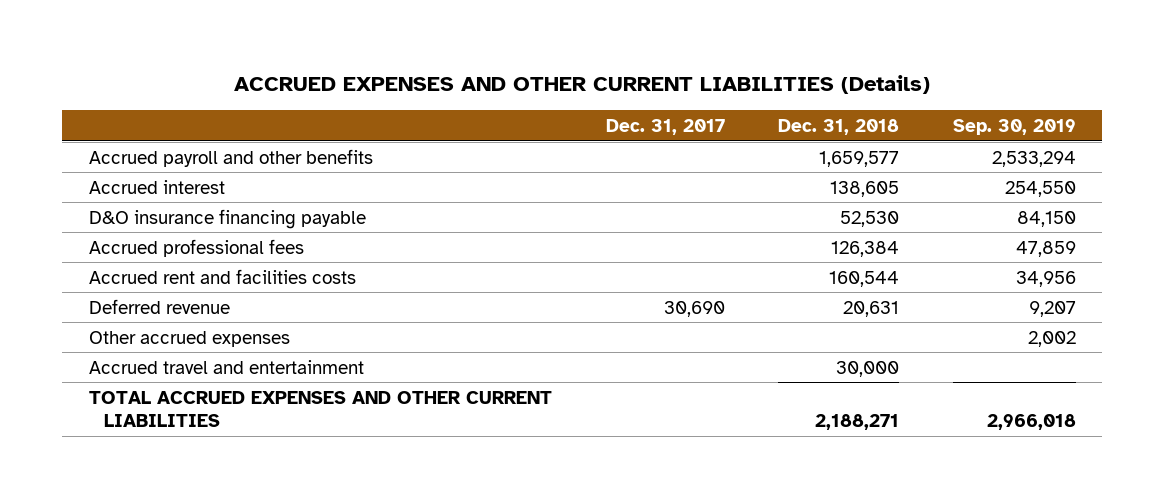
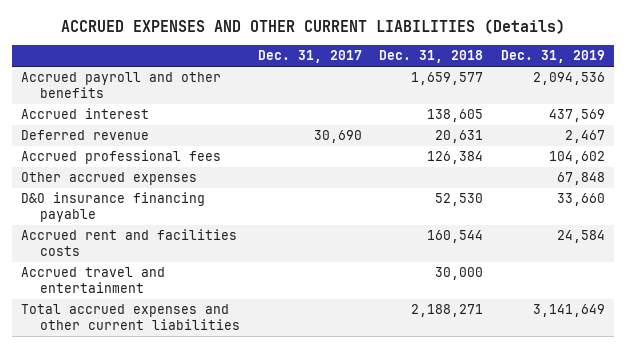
[952,118,1076,135] Sep. 30, 2019 -> none
none -> [501,50,606,64] Dec. 31, 2019
[89,238,305,257] Accrued professional fees -> [20,150,221,165] Accrued professional fees
[89,208,367,229] D&O insurance financing payable -> [20,192,205,223] D&O insurance financing payable
[89,268,357,284] Accrued rent and facilities costs -> [20,229,237,257] Accrued rent and facilities costs
[89,390,553,427] TOTAL ACCRUED EXPENSES AND OTHER CURRENT LIABILITIES -> [20,304,240,331] Total accrued expenses and other current liabilities

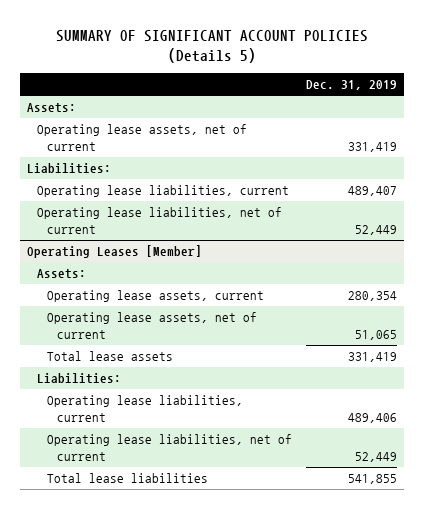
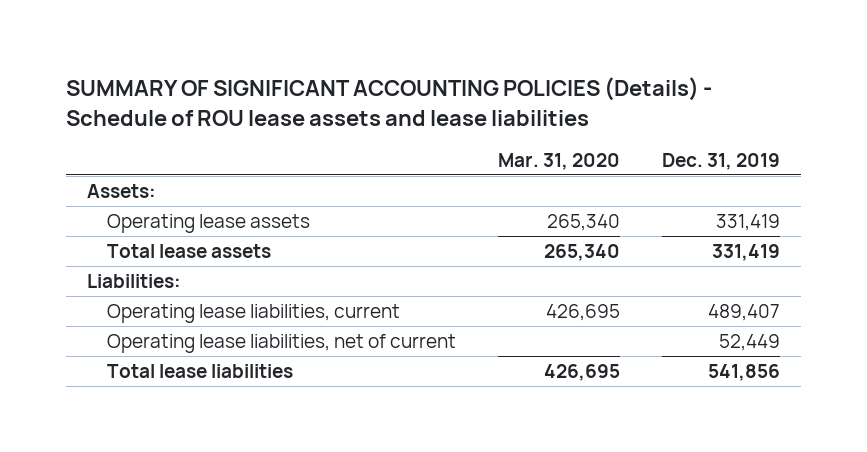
[55,30,368,64] SUMMARY OF SIGNIFICANT ACCOUNT POLICIES (Details 5) -> [66,76,713,126] SUMMARY OF SIGNIFICANT ACCOUNTING POLICIES (Details) - Schedule of ROU lease assets and lease liabilities
none -> [498,152,621,170] Mar. 31, 2020
[26,162,111,174] Liabilities: -> none
[36,206,282,234] Operating lease liabilities, net of current -> none
[26,244,202,258] Operating Leases [Member] -> none
[36,268,86,279] Assets: -> none
[47,289,265,302] Operating lease assets, current -> none
[47,311,258,339] Operating lease assets, net of current -> none
[36,123,247,151] Operating lease assets, net of current -> [107,213,311,233] Operating lease assets
[47,394,244,422] Operating lease liabilities, current -> none
[36,184,289,197] Operating lease liabilities, current -> [107,303,401,323] Operating lease liabilities, current
[347,473,397,484] 541,855 -> [708,363,781,381] 541,856

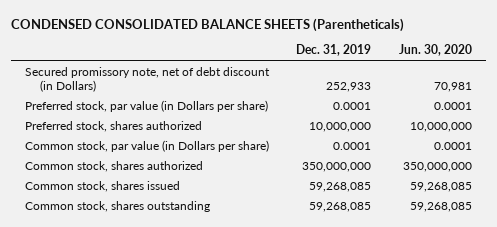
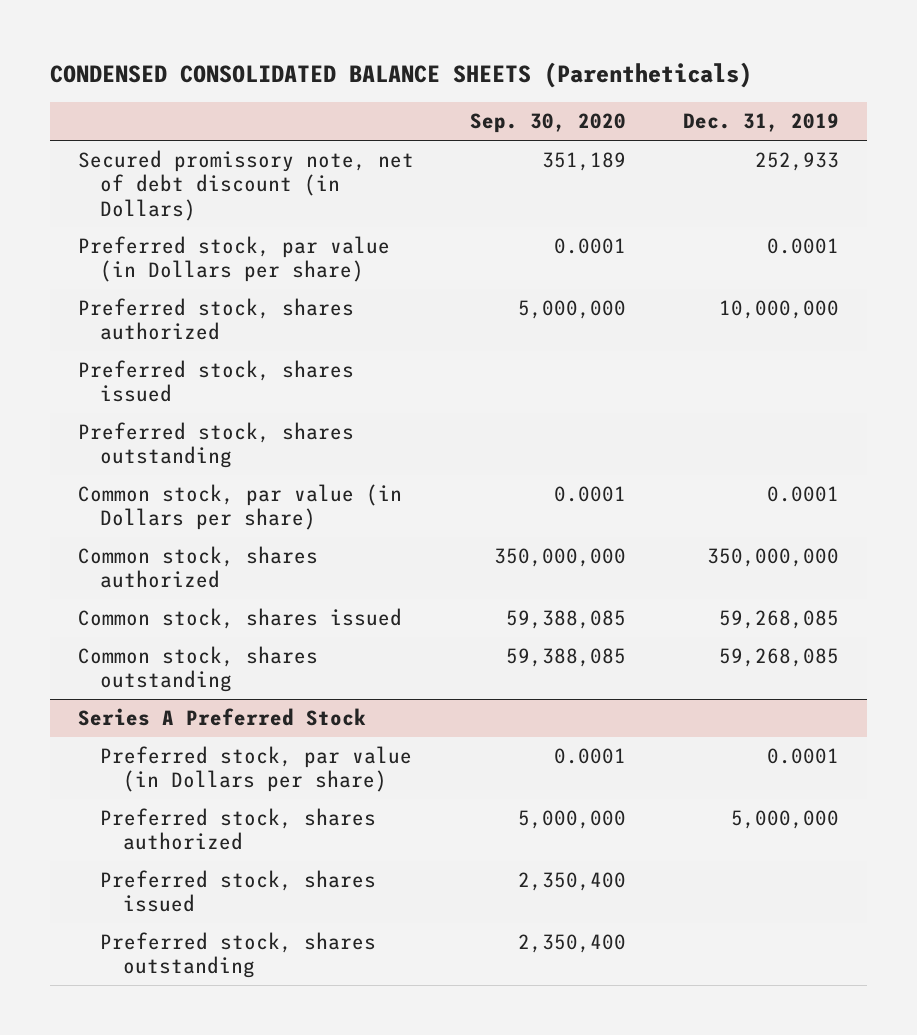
[398,44,472,57] Jun. 30, 2020 -> none
none -> [470,113,627,134] Sep. 30, 2020
none -> [78,360,355,403] Preferred stock, shares issued
none -> [78,422,355,469] Preferred stock, shares outstanding
none -> [78,708,367,727] Series A Preferred Stock
none -> [100,746,413,793] Preferred stock, par value (in Dollars per share)
none -> [100,808,377,851] Preferred stock, shares authorized
none -> [100,870,377,913] Preferred stock, shares issued
none -> [100,932,377,979] Preferred stock, shares outstanding

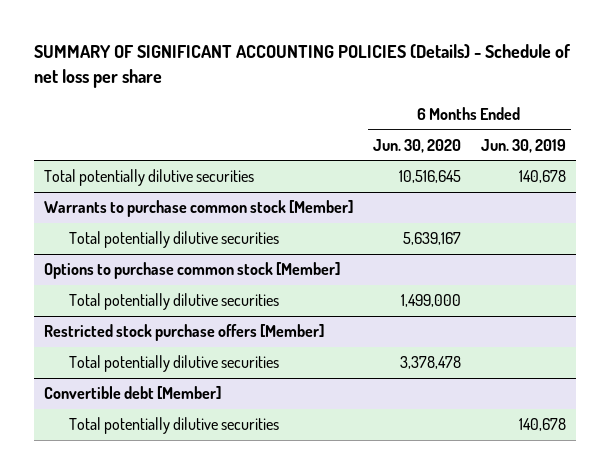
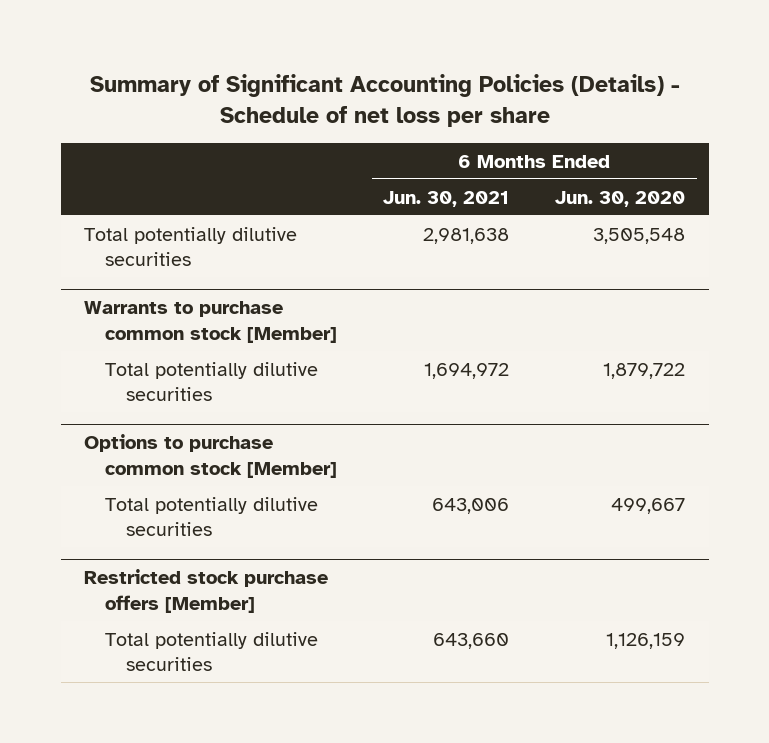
[33,44,571,88] SUMMARY OF SIGNIFICANT ACCOUNTING POLICIES (Details) - Schedule of net loss per share -> [89,73,680,128] Summary of Significant Accounting Policies (Details) - Schedule of net loss per share
[480,138,566,153] Jun. 30, 2019 -> none
none -> [383,190,510,207] Jun. 30, 2021
[398,170,461,184] 10,516,645 -> [593,227,686,244] 3,505,548
[402,232,461,246] 5,639,167 -> [603,362,686,379] 1,879,722
[400,294,461,308] 1,499,000 -> [611,497,686,514] 499,667
[43,386,221,400] Convertible debt [Member] -> none
[68,417,279,435] Total potentially dilutive securities -> none
[399,356,461,370] 3,378,478 -> [606,632,686,649] 1,126,159

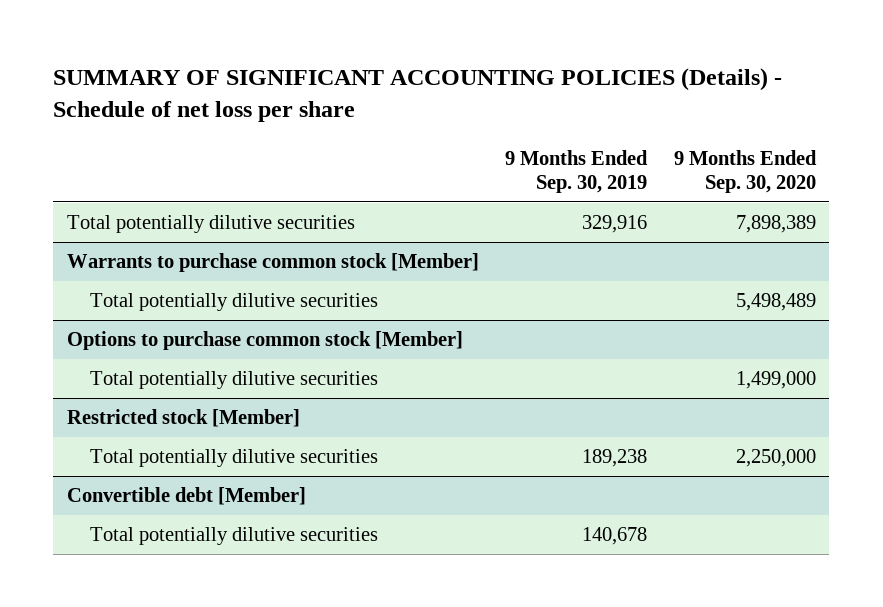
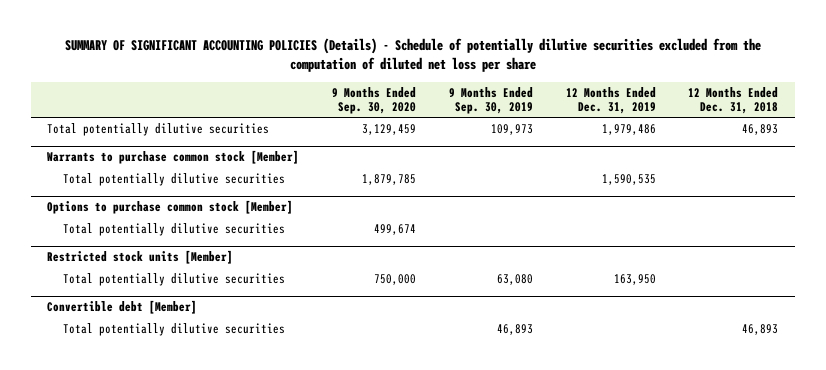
[53,68,783,123] SUMMARY OF SIGNIFICANT ACCOUNTING POLICIES (Details) - Schedule of net loss per share -> [64,37,761,73] SUMMARY OF SIGNIFICANT ACCOUNTING POLICIES (Details) - Schedule of potentially dilutive securities excluded from the computation of diluted net loss per share
none -> [565,86,656,114] 12 Months Ended Dec. 31, 2019
none -> [688,86,779,114] 12 Months Ended Dec. 31, 2018
[582,215,648,234] 329,916 -> [490,124,533,136] 109,973
[736,215,817,234] 7,898,389 -> [361,124,416,136] 3,129,459
[736,293,817,312] 5,498,489 -> [361,174,416,186] 1,879,785
[736,371,817,390] 1,499,000 -> [373,224,416,236] 499,674
[66,409,300,428] Restricted stock [Member] -> [47,250,234,265] Restricted stock units [Member]
[582,449,648,468] 189,238 -> [496,274,533,286] 63,080
[736,449,817,468] 2,250,000 -> [373,274,416,286] 750,000
[582,527,648,546] 140,678 -> [496,324,533,336] 46,893

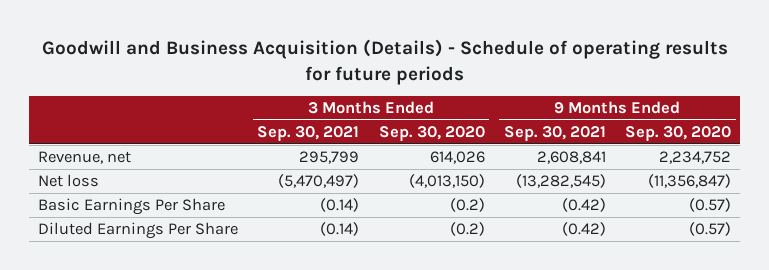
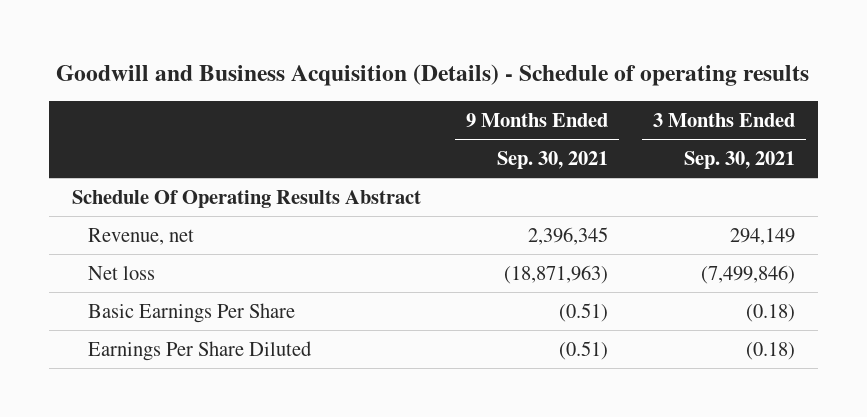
[41,39,728,85] Goodwill and Business Acquisition (Details) - Schedule of operating results for future periods -> [56,63,810,86] Goodwill and Business Acquisition (Details) - Schedule of operating results
[378,125,485,141] Sep. 30, 2020 -> none
[624,125,731,141] Sep. 30, 2020 -> none
none -> [71,189,421,208] Schedule Of Operating Results Abstract
[299,151,360,165] 295,799 -> [730,227,796,245] 294,149
[536,151,606,165] 2,608,841 -> [527,226,608,245] 2,396,345
[278,174,360,189] (5,470,497) -> [701,264,796,284] (7,499,846)
[515,174,606,189] (13,282,545) -> [503,264,608,284] (18,871,963)
[320,198,360,213] (0.14) -> [746,303,796,322] (0.18)
[561,198,606,213] (0.42) -> [558,302,608,322] (0.51)
[38,222,239,240] Diluted Earnings Per Share -> [88,340,313,361] Earnings Per Share Diluted
[320,222,360,237] (0.14) -> [746,341,796,360] (0.18)
[561,222,606,237] (0.42) -> [558,340,608,360] (0.51)

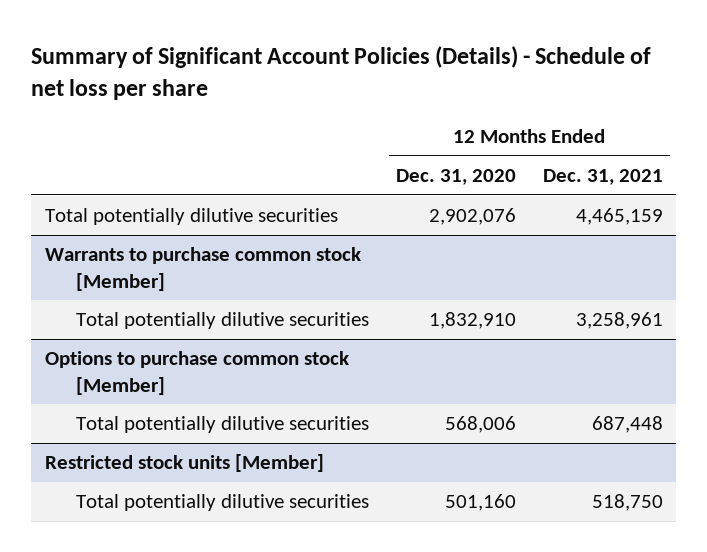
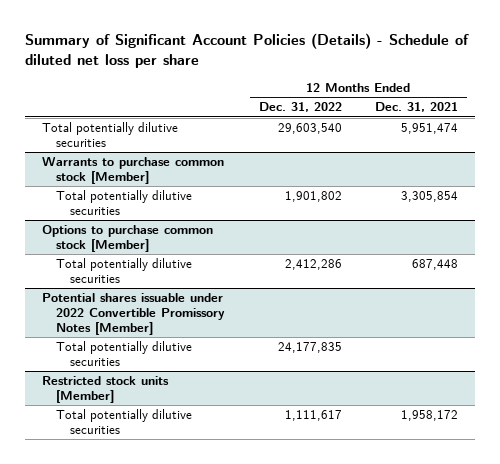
[31,45,652,101] Summary of Significant Account Policies (Details) - Schedule of net loss per share -> [24,32,469,68] Summary of Significant Account Policies (Details) - Schedule of diluted net loss per share
[395,168,516,185] Dec. 31, 2020 -> none
none -> [258,102,342,113] Dec. 31, 2022
[575,208,663,226] 4,465,159 -> [401,123,459,135] 5,951,474
[575,312,663,330] 3,258,961 -> [401,191,459,203] 3,305,854
none -> [41,293,225,336] Potential shares issuable under 2022 Convertible Promissory Notes [Member]
none -> [55,341,192,367] Total potentially dilutive securities
[591,494,663,512] 518,750 -> [401,410,459,422] 1,958,172

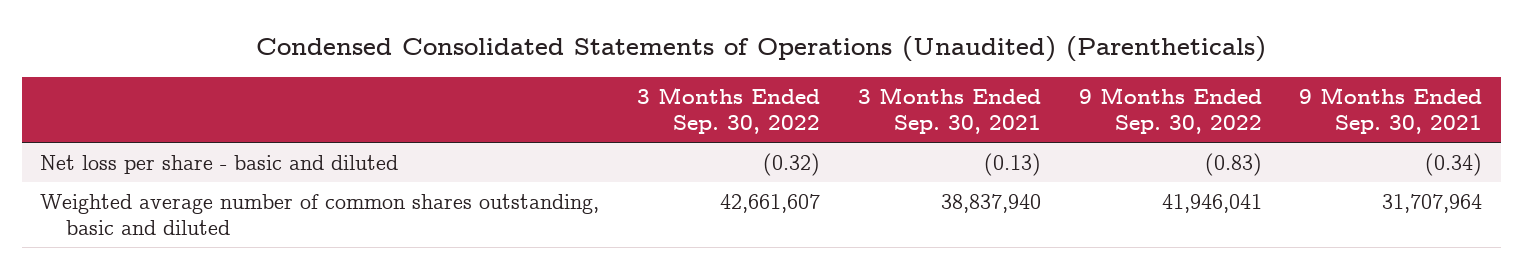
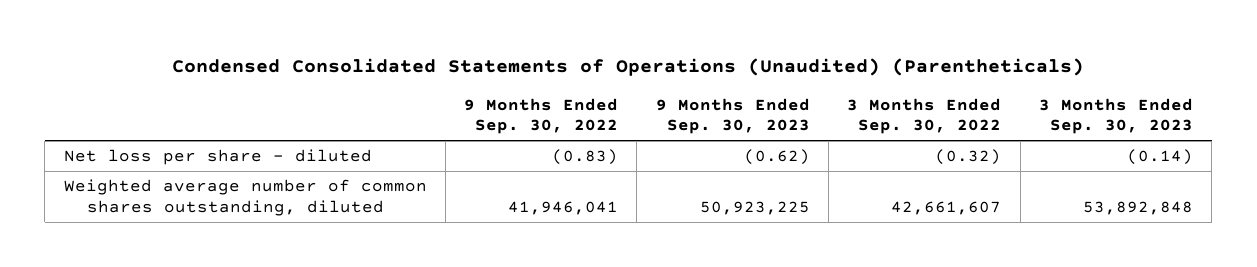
[857,87,1041,135] 3 Months Ended Sep. 30, 2021 -> none
[1299,87,1483,135] 9 Months Ended Sep. 30, 2021 -> none
none -> [655,97,810,135] 9 Months Ended Sep. 30, 2023
none -> [1039,97,1194,135] 3 Months Ended Sep. 30, 2023
[40,155,399,175] Net loss per share - basic and diluted -> [63,149,372,166] Net loss per share - diluted
[40,194,600,236] Weighted average number of common shares outstanding, basic and diluted -> [63,179,427,216] Weighted average number of common shares outstanding, diluted

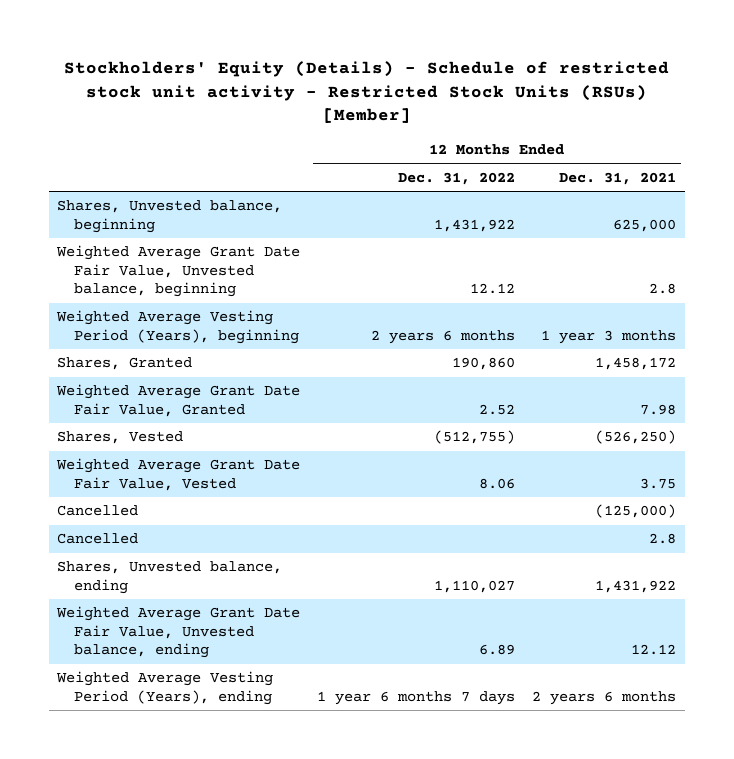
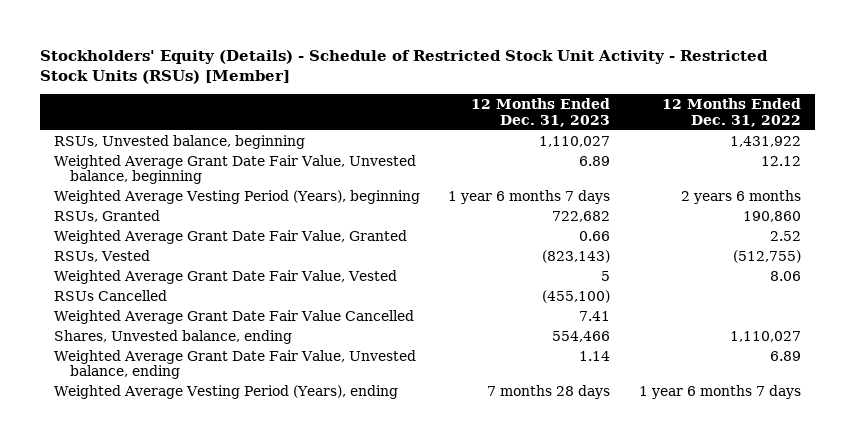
[63,60,669,124] Stockholders' Equity (Details) - Schedule of restricted stock unit activity - Restricted Stock Units (RSUs) [Member] -> [39,49,768,85] Stockholders' Equity (Details) - Schedule of Restricted Stock Unit Activity - Restricted Stock Units (RSUs) [Member]
[559,171,677,185] Dec. 31, 2021 -> none
none -> [471,98,611,127] 12 Months Ended Dec. 31, 2023
[57,200,283,233] Shares, Unvested balance, beginning -> [54,134,306,149] RSUs, Unvested balance, beginning
[57,357,193,371] Shares, Granted -> [54,209,161,222] RSUs, Granted
[57,431,184,445] Shares, Vested -> [54,249,151,262] RSUs, Vested
[57,505,139,517] Cancelled -> [54,289,168,301] RSUs Cancelled
[57,533,139,545] Cancelled -> [54,309,415,324] Weighted Average Grant Date Fair Value Cancelled

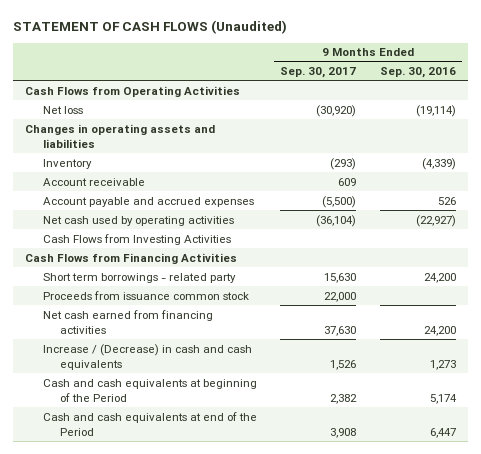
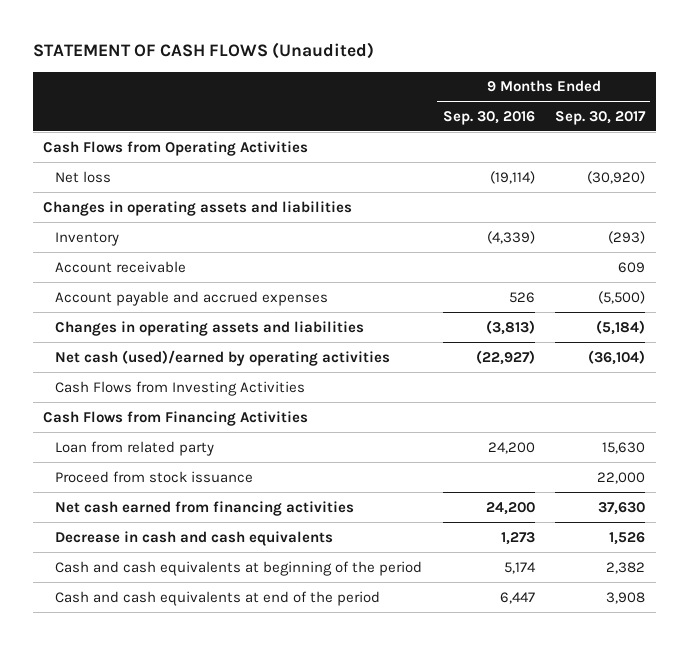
none -> [54,320,364,336] Changes in operating assets and liabilities
[42,215,234,226] Net cash used by operating activities -> [54,349,390,366] Net cash (used)/earned by operating activities
[42,272,236,283] Short term borrowings - related party -> [54,440,214,456] Loan from related party
[42,290,249,300] Proceeds from issuance common stock -> [54,470,253,483] Proceed from stock issuance
[42,343,252,370] Increase / (Decrease) in cash and cash equivalents -> [54,530,333,546] Decrease in cash and cash equivalents
[42,378,257,402] Cash and cash equivalents at beginning of the Period -> [54,560,422,576] Cash and cash equivalents at beginning of the period
[42,411,257,436] Cash and cash equivalents at end of the Period -> [54,590,380,606] Cash and cash equivalents at end of the period

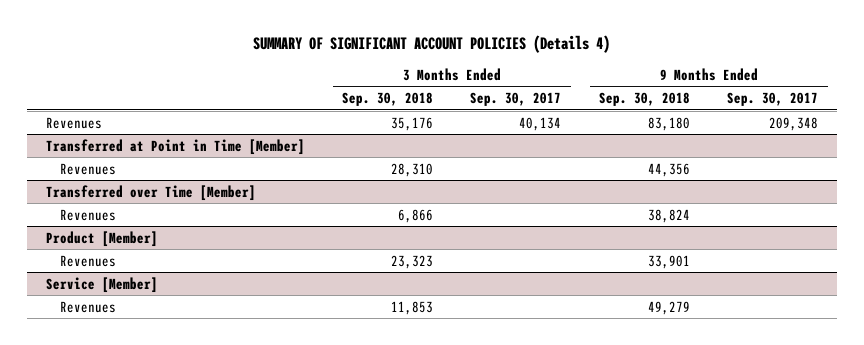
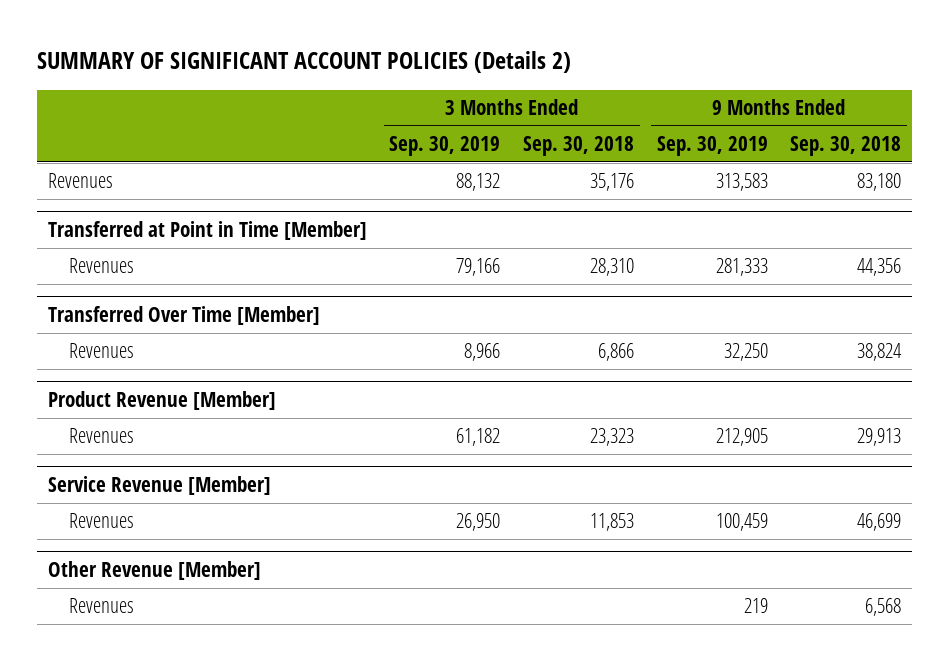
[252,35,610,54] SUMMARY OF SIGNIFICANT ACCOUNT POLICIES (Details 4) -> [36,51,571,74] SUMMARY OF SIGNIFICANT ACCOUNT POLICIES (Details 2)
[470,92,562,107] Sep. 30, 2017 -> none
[727,92,819,107] Sep. 30, 2017 -> none
none -> [389,136,501,157] Sep. 30, 2019
none -> [656,136,768,157] Sep. 30, 2019
[45,184,256,201] Transferred over Time [Member] -> [47,306,320,326] Transferred Over Time [Member]
[45,230,158,247] Product [Member] -> [47,391,276,411] Product Revenue [Member]
[647,254,690,269] 33,901 -> [857,428,902,447] 29,913
[45,276,158,293] Service [Member] -> [47,476,271,496] Service Revenue [Member]
[647,300,690,315] 49,279 -> [857,513,902,532] 46,699
none -> [47,561,261,581] Other Revenue [Member]
none -> [68,598,134,614] Revenues

